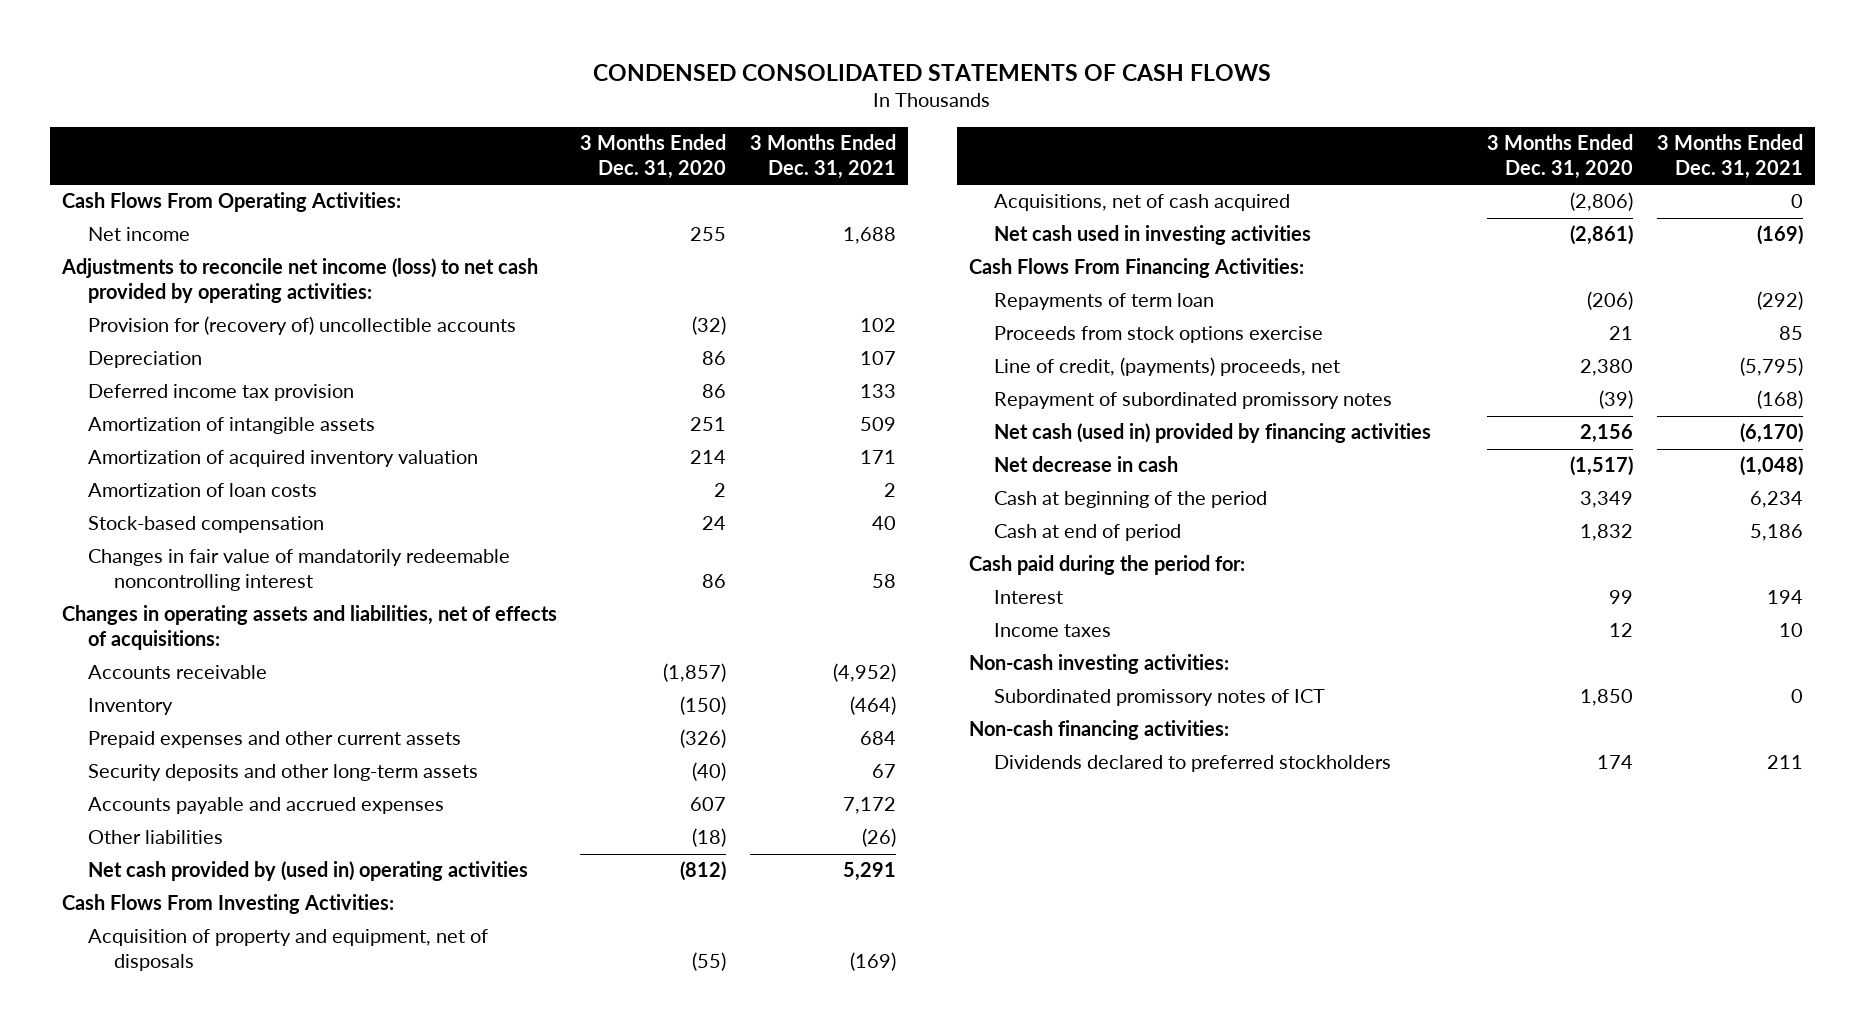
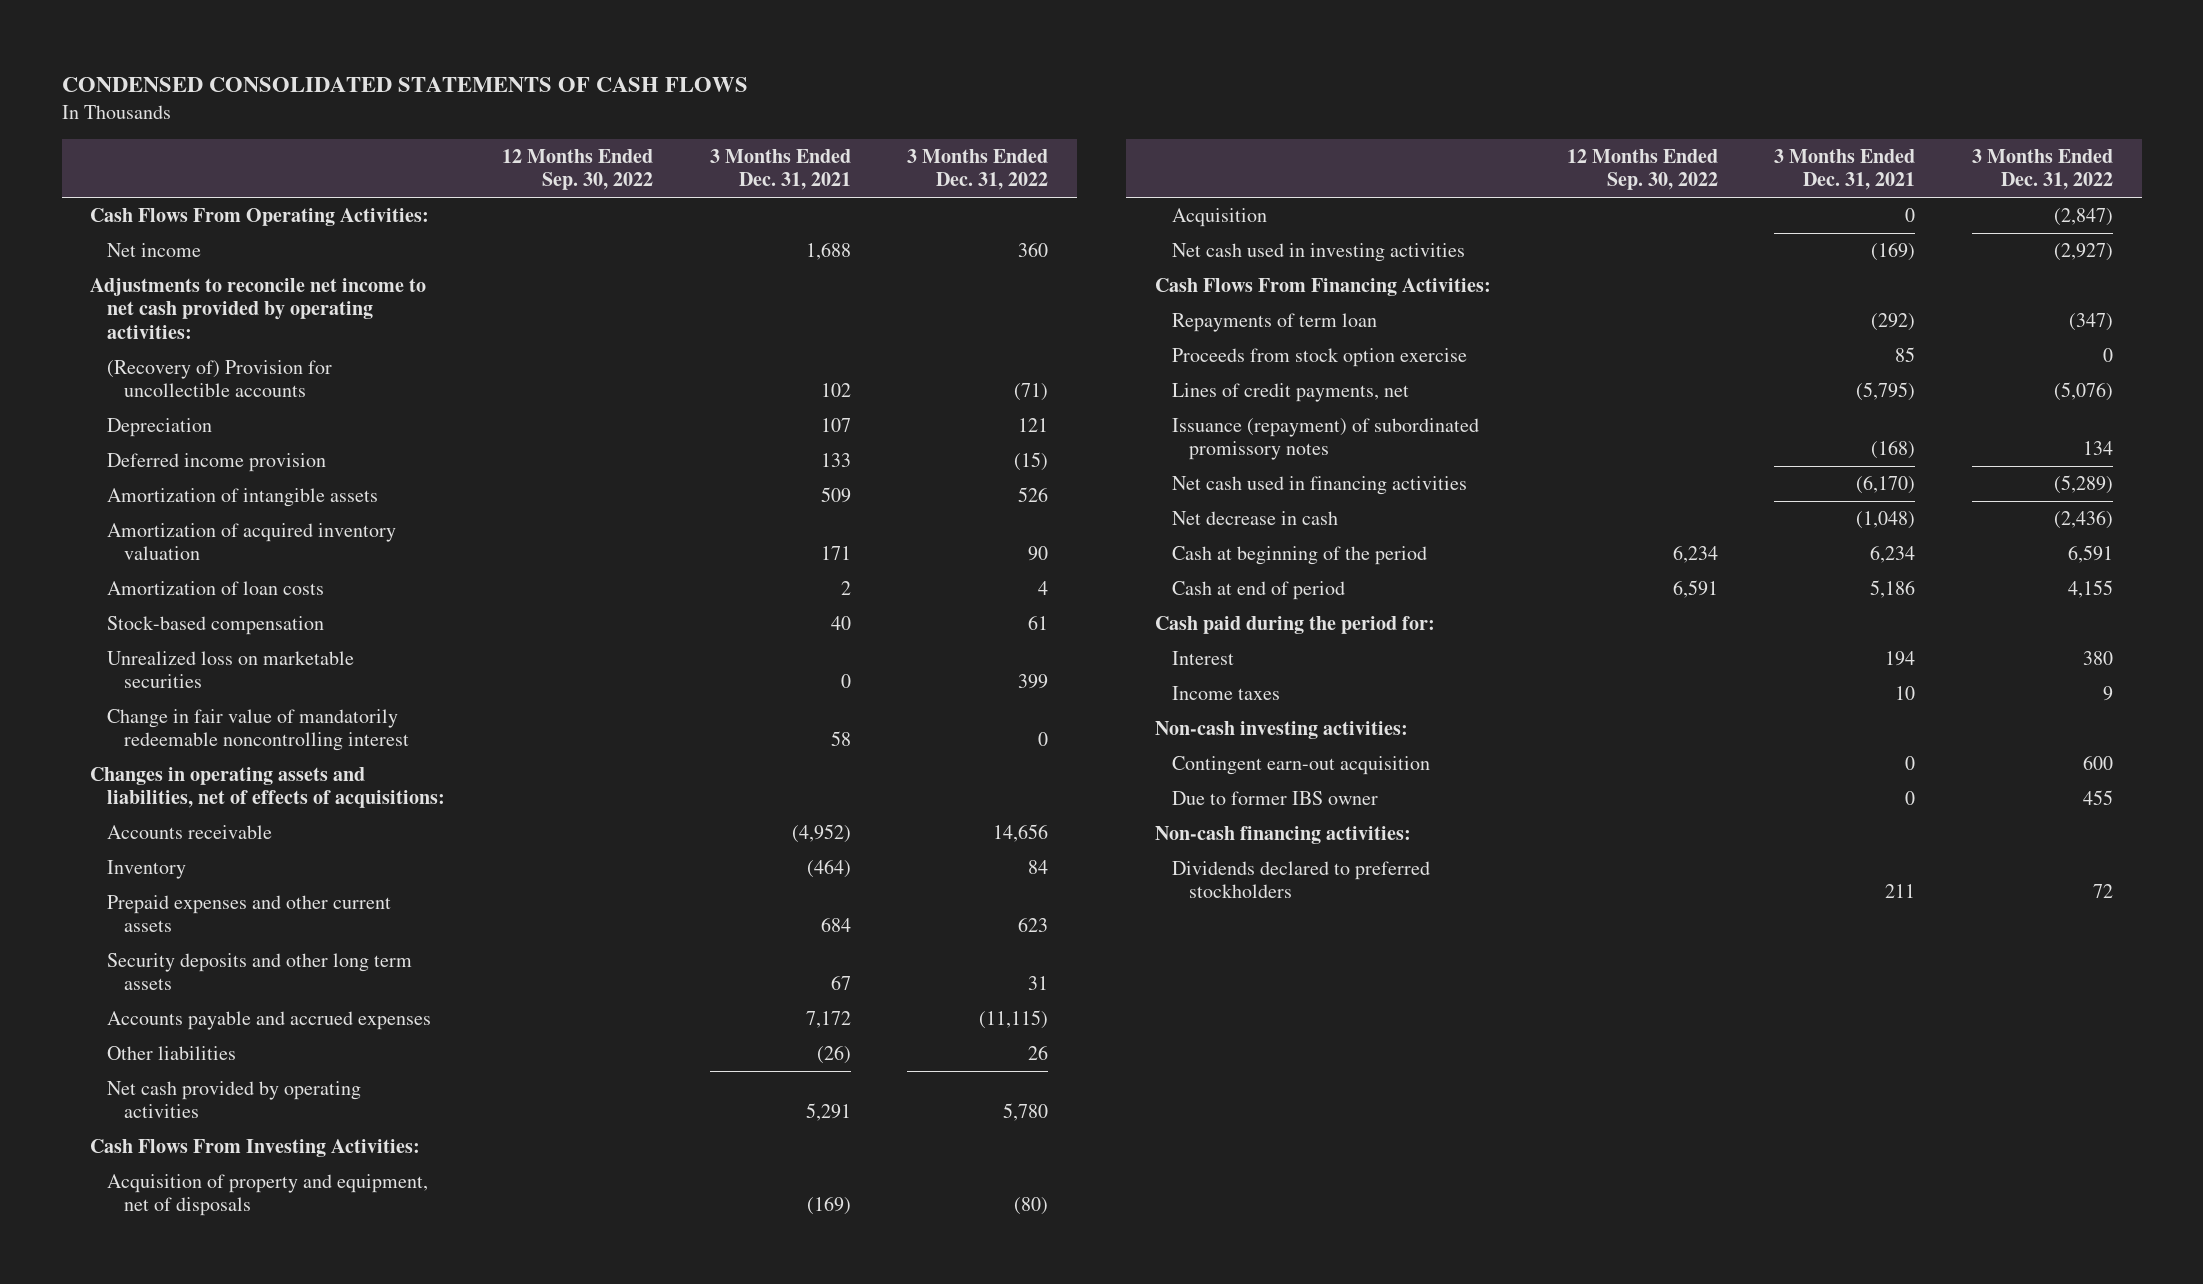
[580,134,727,180] 3 Months Ended Dec. 31, 2020 -> none
none -> [501,148,653,191] 12 Months Ended Sep. 30, 2022
none -> [907,148,1049,191] 3 Months Ended Dec. 31, 2022
[60,258,538,304] Adjustments to reconcile net income (loss) to net cash provided by operating activities: -> [90,278,427,339] Adjustments to reconcile net income to net cash provided by operating activities:
[87,316,516,336] Provision for (recovery of) uncollectible accounts -> [107,360,333,398] (Recovery of) Provision for uncollectible accounts
[87,384,354,402] Deferred income tax provision -> [107,453,327,473] Deferred income provision
none -> [107,651,355,689] Unrealized loss on marketable securities
[87,549,510,592] Changes in fair value of mandatorily redeemable noncontrolling interest -> [107,709,410,752] Change in fair value of mandatorily redeemable noncontrolling interest
[87,764,478,782] Security deposits and other long-term assets -> [107,953,413,991] Security deposits and other long term assets
[87,861,528,882] Net cash provided by (used in) operating activities -> [107,1081,362,1119] Net cash provided by operating activities
[994,194,1291,212] Acquisitions, net of cash acquired -> [1171,208,1267,228] Acquisition
[994,326,1324,344] Proceeds from stock options exercise -> [1171,348,1467,368] Proceeds from stock option exercise
[994,357,1341,377] Line of credit, (payments) proceeds, net -> [1171,383,1409,403] Lines of credit payments, net
[994,392,1393,410] Repayment of subordinated promissory notes -> [1171,418,1479,461] Issuance (repayment) of subordinated promissory notes
[994,423,1432,444] Net cash (used in) provided by financing activities -> [1171,476,1467,496] Net cash used in financing activities
[994,689,1326,707] Subordinated promissory notes of ICT -> none
none -> [1171,756,1430,776] Contingent earn-out acquisition
none -> [1171,791,1378,806] Due to former IBS owner

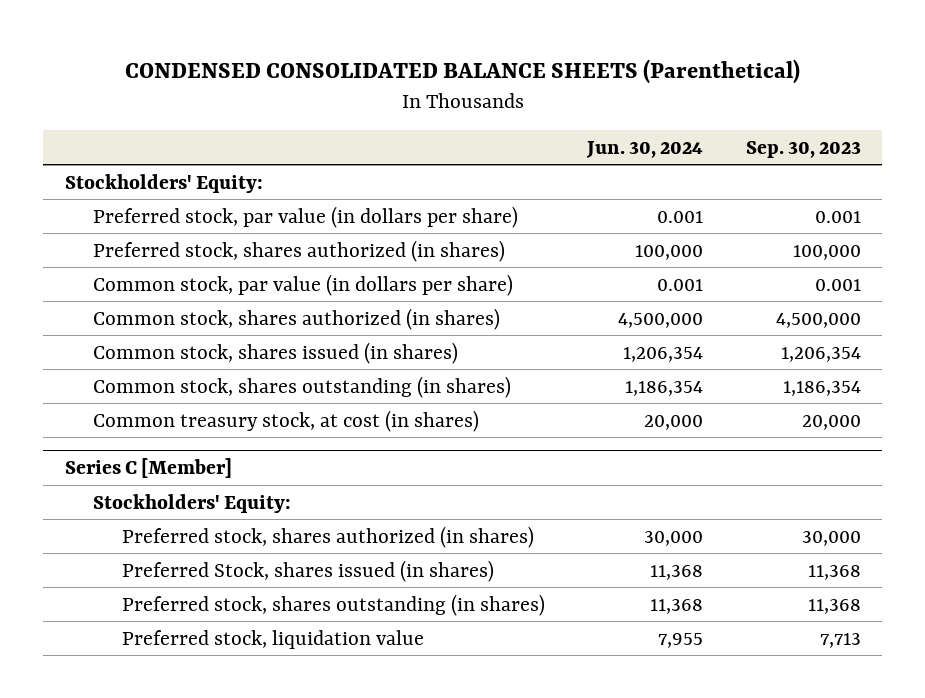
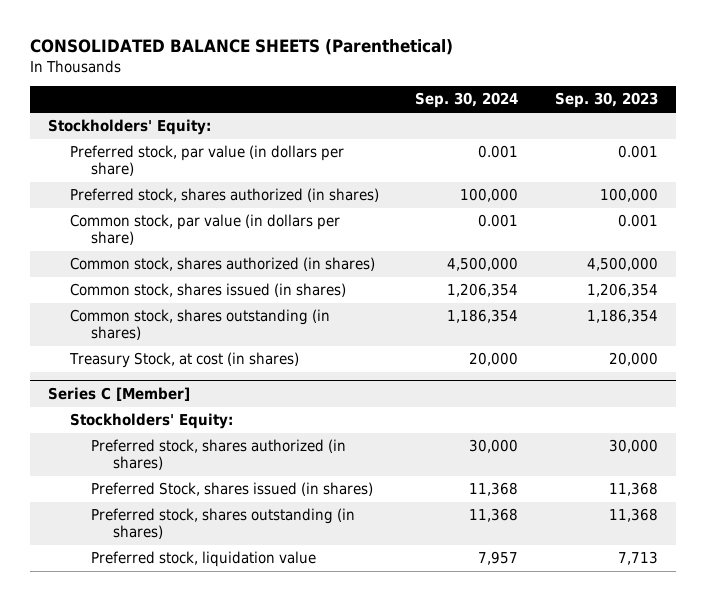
[124,58,800,84] CONDENSED CONSOLIDATED BALANCE SHEETS (Parenthetical) -> [30,39,454,56] CONSOLIDATED BALANCE SHEETS (Parenthetical)
[586,140,704,158] Jun. 30, 2024 -> none
none -> [415,92,519,109] Sep. 30, 2024
[93,409,480,432] Common treasury stock, at cost (in shares) -> [68,352,299,369] Treasury Stock, at cost (in shares)

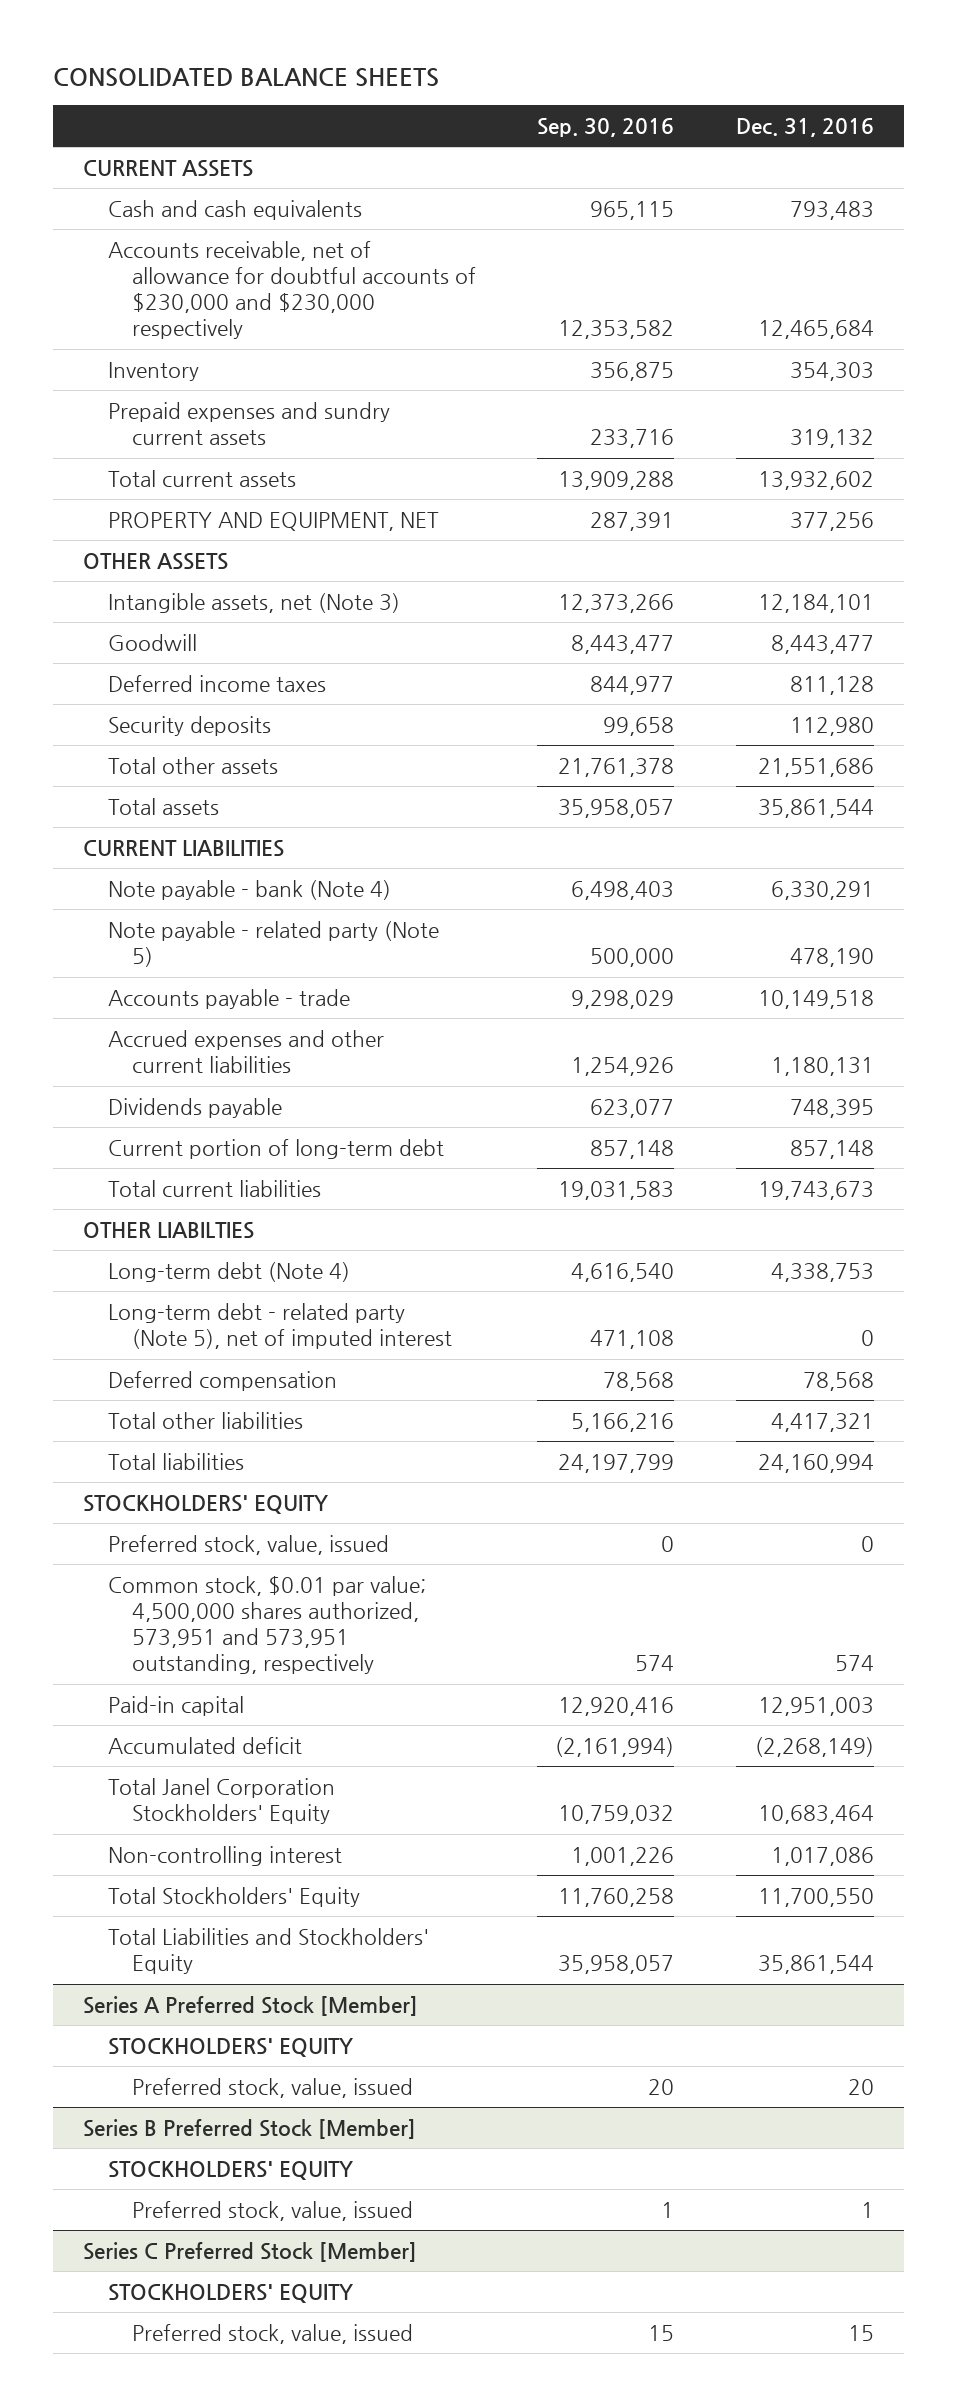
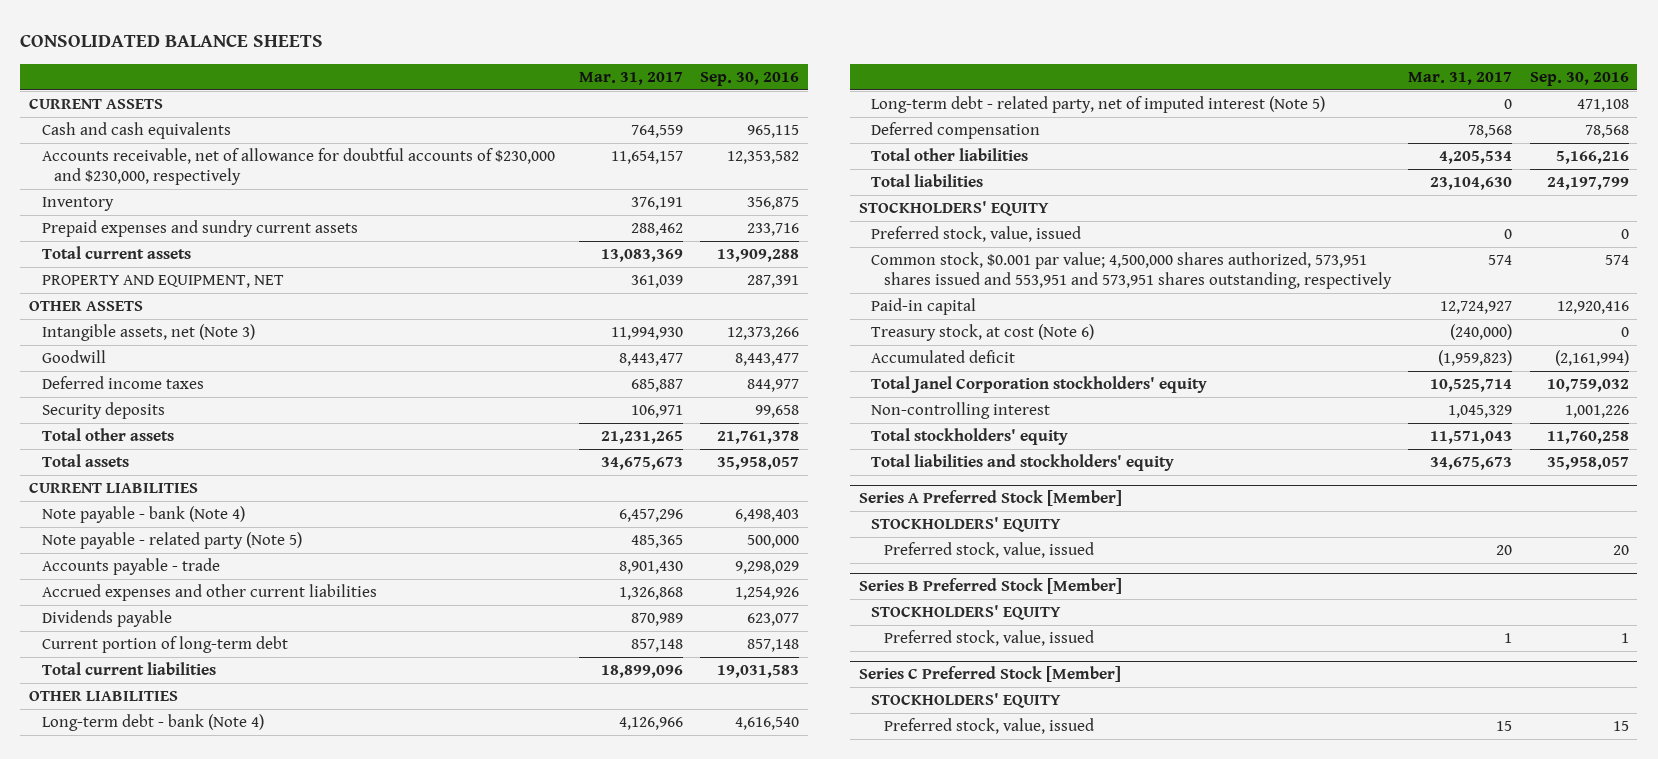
[735,117,874,137] Dec. 31, 2016 -> none
none -> [578,72,683,86] Mar. 31, 2017
[107,240,477,340] Accounts receivable, net of allowance for doubtful accounts of $230,000 and $230,000 respectively -> [41,148,555,186] Accounts receivable, net of allowance for doubtful accounts of $230,000 and $230,000, respectively
[83,1221,255,1239] OTHER LIABILTIES -> [29,691,179,702] OTHER LIABILITIES
[107,1261,350,1282] Long-term debt (Note 4) -> [41,714,264,732] Long-term debt - bank (Note 4)
[107,1302,453,1350] Long-term debt - related party (Note 5), net of imputed interest -> [871,96,1326,114] Long-term debt - related party, net of imputed interest (Note 5)
[107,1575,426,1675] Common stock, $0.01 par value; 4,500,000 shares authorized, 573,951 and 573,951 outstanding, respectively -> [871,252,1392,290] Common stock, $0.001 par value; 4,500,000 shares authorized, 573,951 shares issued and 553,951 and 573,951 shares outstanding, respectively
none -> [871,324,1095,342] Treasury stock, at cost (Note 6)
[107,1777,335,1825] Total Janel Corporation Stockholders' Equity -> [871,376,1208,394] Total Janel Corporation stockholders' equity
[107,1886,360,1907] Total Stockholders' Equity -> [871,428,1069,446] Total stockholders' equity
[107,1927,429,1975] Total Liabilities and Stockholders' Equity -> [871,454,1175,472] Total liabilities and stockholders' equity

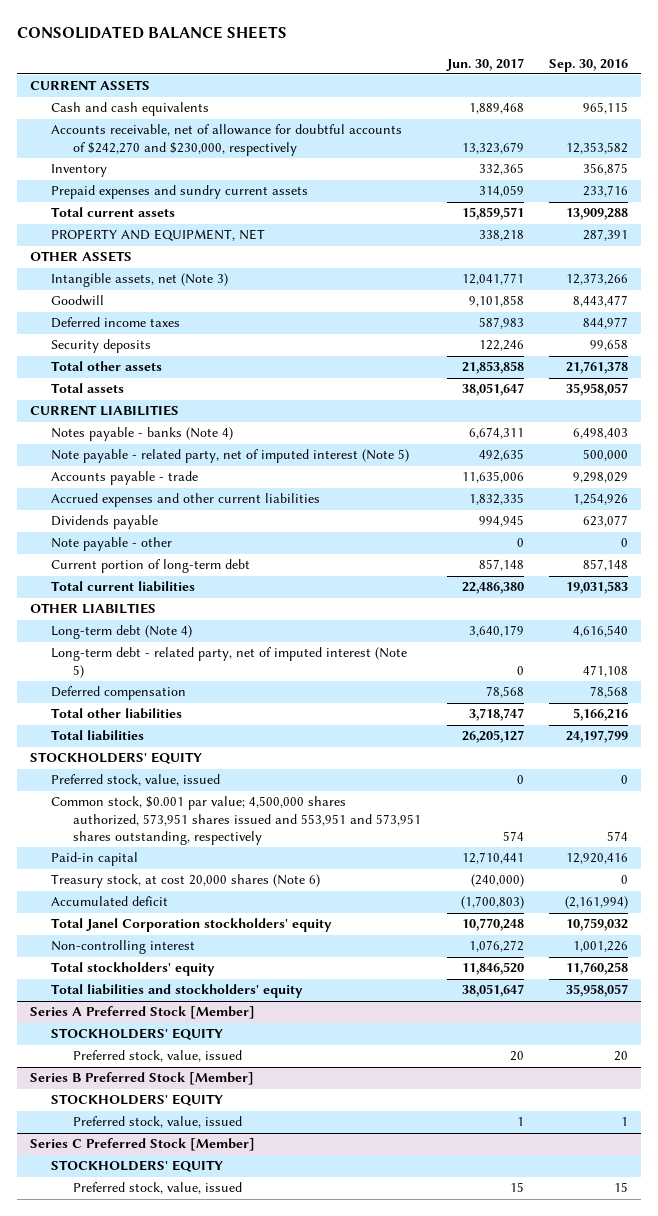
[578,72,683,86] Mar. 31, 2017 -> none
none -> [445,57,524,71] Jun. 30, 2017
[41,148,555,186] Accounts receivable, net of allowance for doubtful accounts of $230,000 and $230,000, respectively -> [51,124,403,156] Accounts receivable, net of allowance for doubtful accounts of $242,270 and $230,000, respectively
[41,506,245,524] Note payable - bank (Note 4) -> [51,427,234,442] Notes payable - banks (Note 4)
[41,532,302,550] Note payable - related party (Note 5) -> [51,449,410,464] Note payable - related party, net of imputed interest (Note 5)
none -> [51,537,173,552] Note payable - other
[29,691,179,702] OTHER LIABILITIES -> [29,603,156,615] OTHER LIABILTIES
[41,714,264,732] Long-term debt - bank (Note 4) -> [51,625,193,640] Long-term debt (Note 4)
[871,324,1095,342] Treasury stock, at cost (Note 6) -> [51,874,321,889] Treasury stock, at cost 20,000 shares (Note 6)

